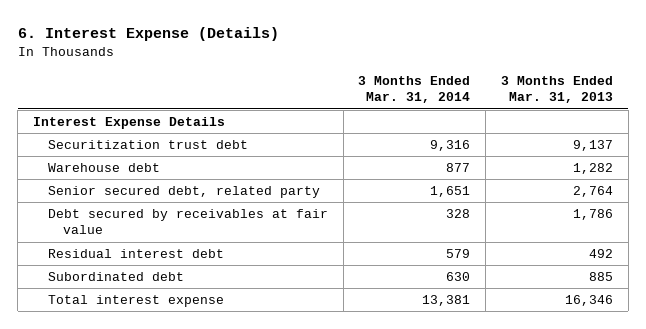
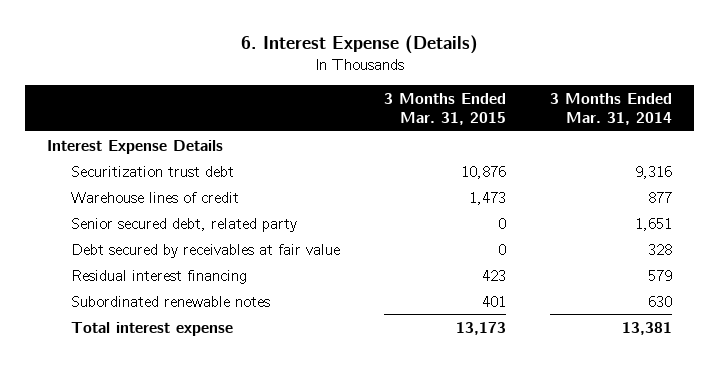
[501,76,614,104] 3 Months Ended Mar. 31, 2013 -> none
none -> [384,92,507,125] 3 Months Ended Mar. 31, 2015
[47,163,160,173] Warehouse debt -> [70,191,239,203] Warehouse lines of credit
[47,249,224,259] Residual interest debt -> [70,269,247,284] Residual interest financing
[47,272,184,282] Subordinated debt -> [70,295,270,307] Subordinated renewable notes

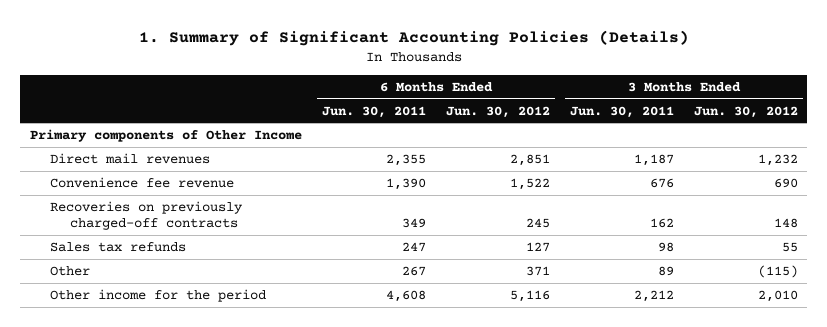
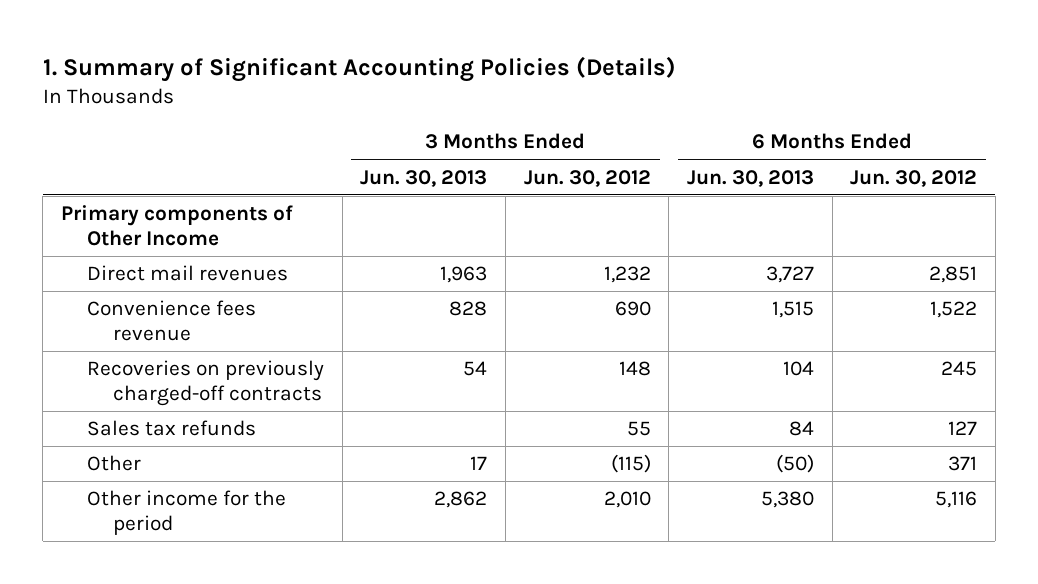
[321,105,426,118] Jun. 30, 2011 -> none
[569,105,674,118] Jun. 30, 2011 -> none
none -> [360,169,488,187] Jun. 30, 2013
none -> [686,169,814,187] Jun. 30, 2013
[50,176,235,188] Convenience fee revenue -> [86,300,256,342] Convenience fees revenue

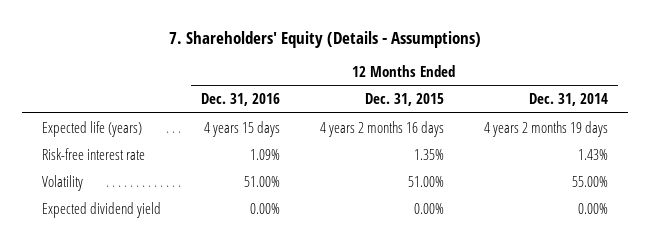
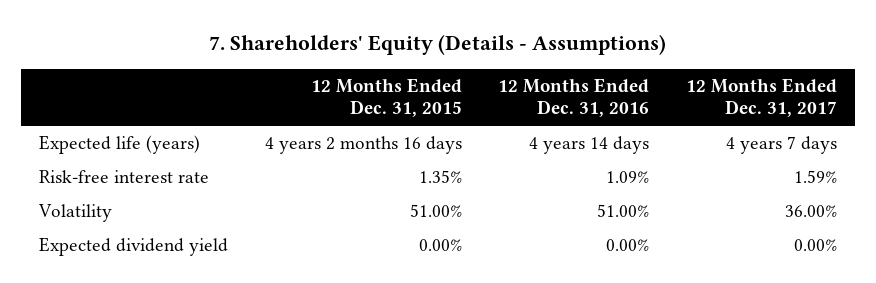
[528,93,608,107] Dec. 31, 2014 -> none
none -> [685,77,837,118] 12 Months Ended Dec. 31, 2017
[203,120,280,137] 4 years 15 days -> [529,135,650,154] 4 years 14 days

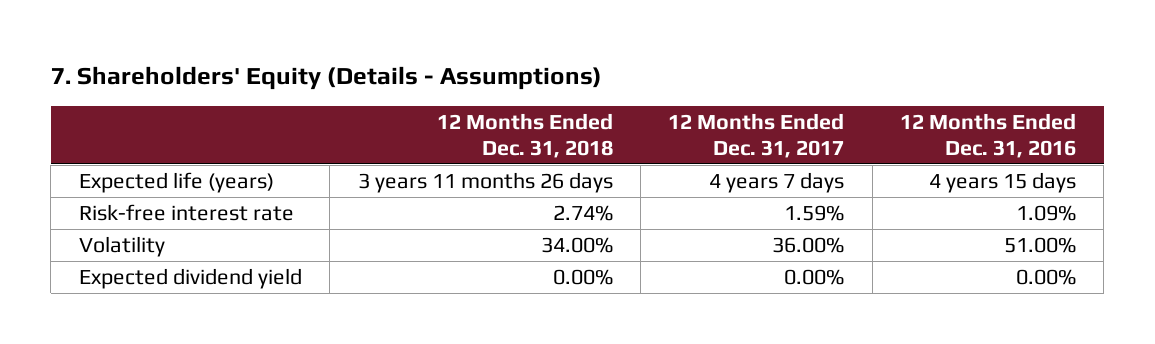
[310,77,462,118] 12 Months Ended Dec. 31, 2015 -> none
none -> [436,112,613,158] 12 Months Ended Dec. 31, 2018
[529,135,650,154] 4 years 14 days -> [928,172,1076,194] 4 years 15 days

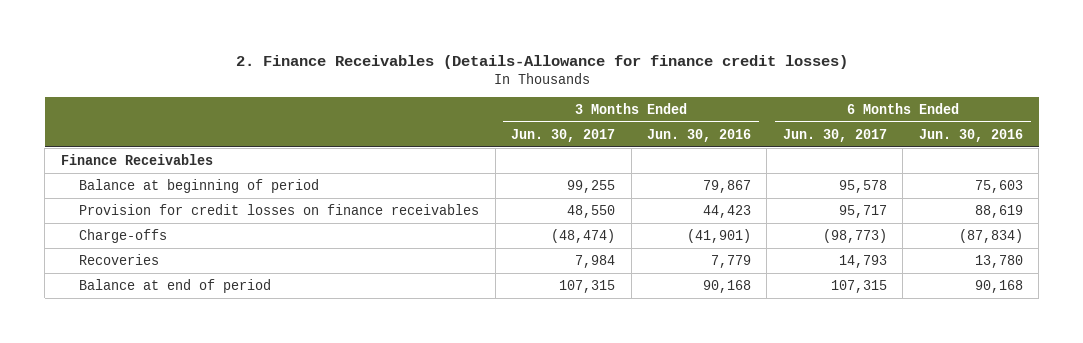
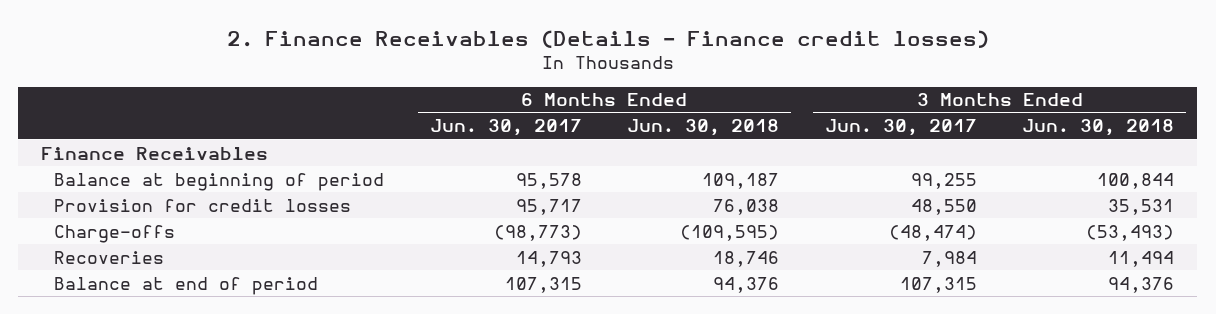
[235,54,848,69] 2. Finance Receivables (Details-Allowance for finance credit losses) -> [226,29,989,48] 2. Finance Receivables (Details - Finance credit losses)
[646,128,751,142] Jun. 30, 2016 -> none
[918,128,1023,142] Jun. 30, 2016 -> none
none -> [627,119,780,137] Jun. 30, 2018
none -> [1022,119,1175,137] Jun. 30, 2018
[79,203,480,215] Provision for credit losses on finance receivables -> [54,198,352,212] Provision for credit losses

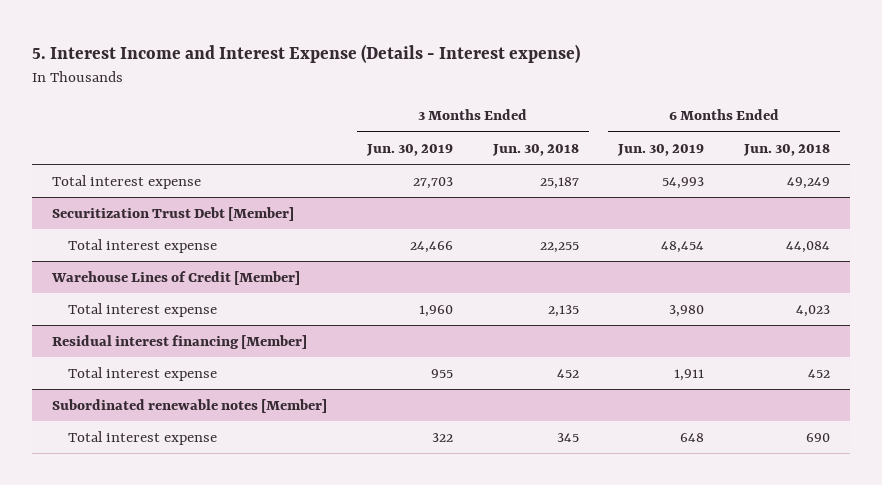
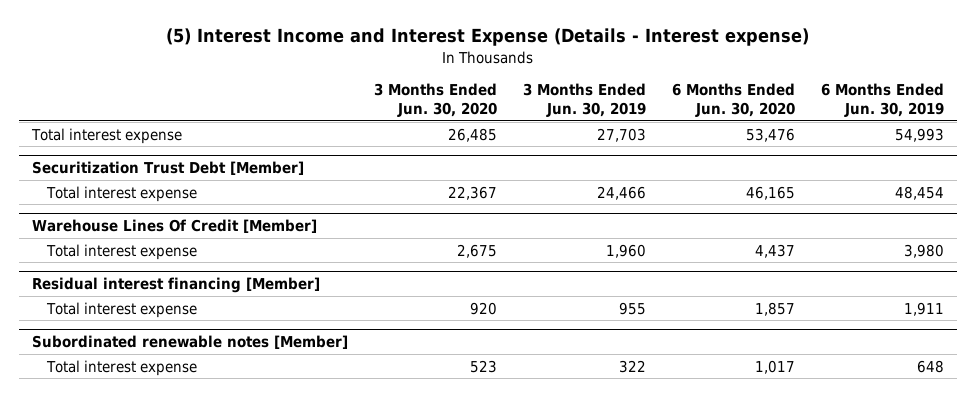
[32,43,581,63] 5. Interest Income and Interest Expense (Details - Interest expense) -> [166,28,810,47] (5) Interest Income and Interest Expense (Details - Interest expense)
[491,143,579,156] Jun. 30, 2018 -> none
[742,143,830,156] Jun. 30, 2018 -> none
none -> [374,83,498,118] 3 Months Ended Jun. 30, 2020
none -> [672,83,796,118] 6 Months Ended Jun. 30, 2020
[51,271,301,286] Warehouse Lines of Credit [Member] -> [31,219,317,234] Warehouse Lines Of Credit [Member]

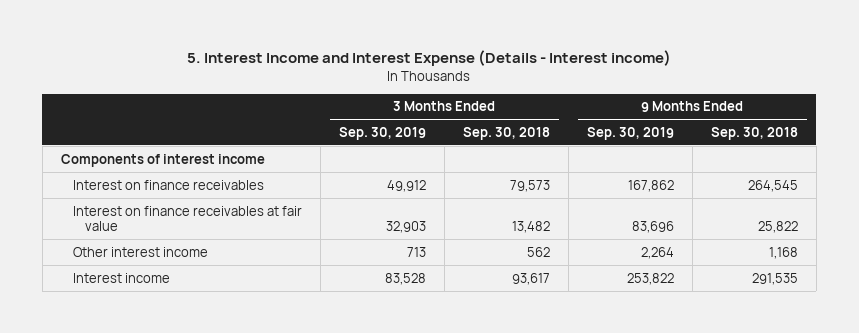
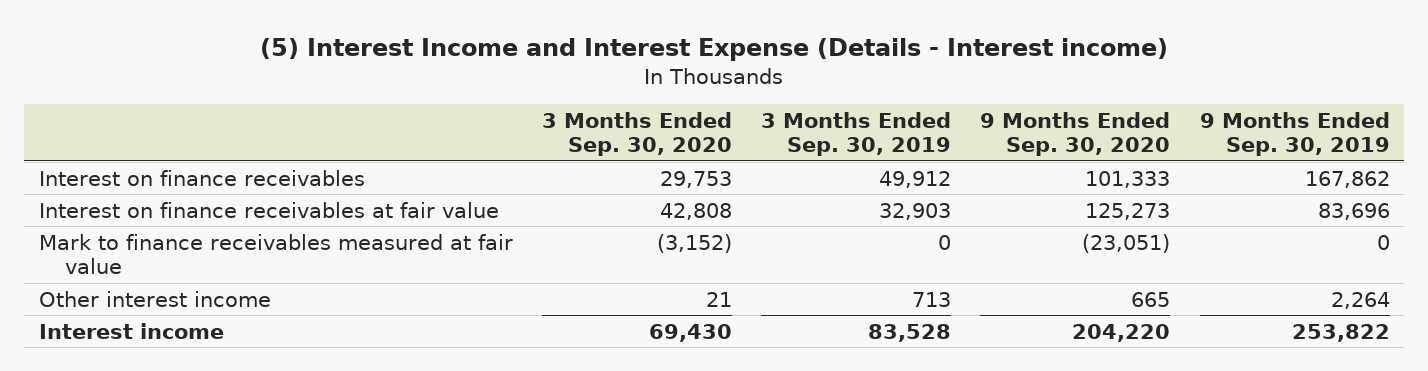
[187,49,672,66] 5. Interest Income and Interest Expense (Details - Interest income) -> [260,38,1169,62] (5) Interest Income and Interest Expense (Details - Interest income)
[462,126,550,140] Sep. 30, 2018 -> none
[710,126,798,140] Sep. 30, 2018 -> none
none -> [542,111,733,157] 3 Months Ended Sep. 30, 2020
none -> [980,111,1171,157] 9 Months Ended Sep. 30, 2020
[60,153,265,167] Components of interest income -> none
none -> [38,233,513,275] Mark to finance receivables measured at fair value

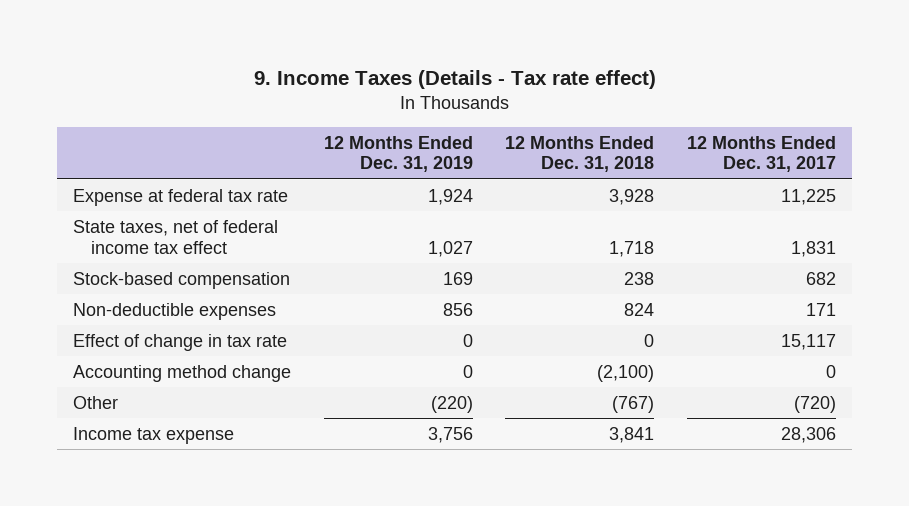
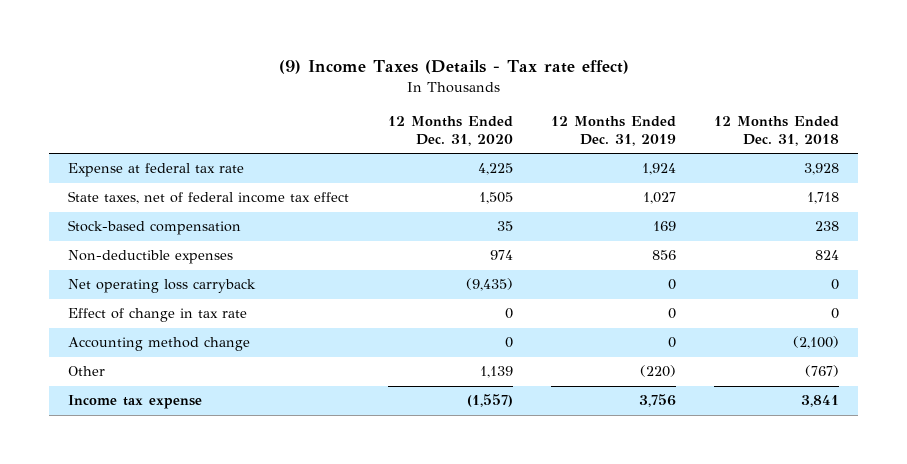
[253,69,656,89] 9. Income Taxes (Details - Tax rate effect) -> [278,60,629,75] (9) Income Taxes (Details - Tax rate effect)
[686,135,836,173] 12 Months Ended Dec. 31, 2017 -> none
none -> [387,115,513,146] 12 Months Ended Dec. 31, 2020
none -> [68,279,257,294] Net operating loss carryback

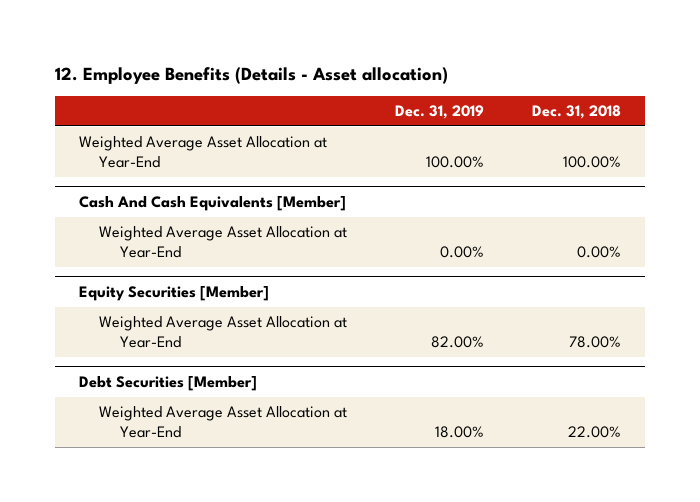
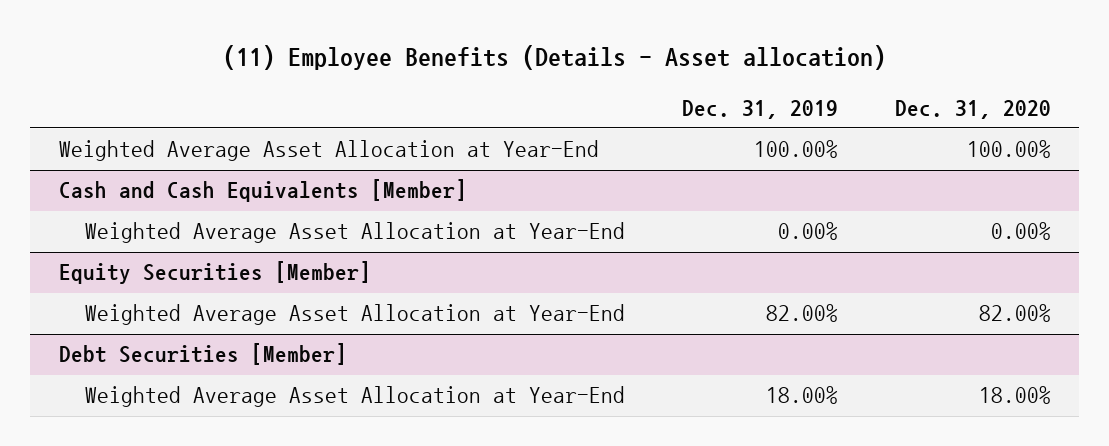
[54,66,448,84] 12. Employee Benefits (Details - Asset allocation) -> [222,44,886,70] (11) Employee Benefits (Details - Asset allocation)
[532,105,622,120] Dec. 31, 2018 -> none
none -> [894,99,1051,119] Dec. 31, 2020
[78,196,346,212] Cash And Cash Equivalents [Member] -> [58,179,467,203] Cash and Cash Equivalents [Member]

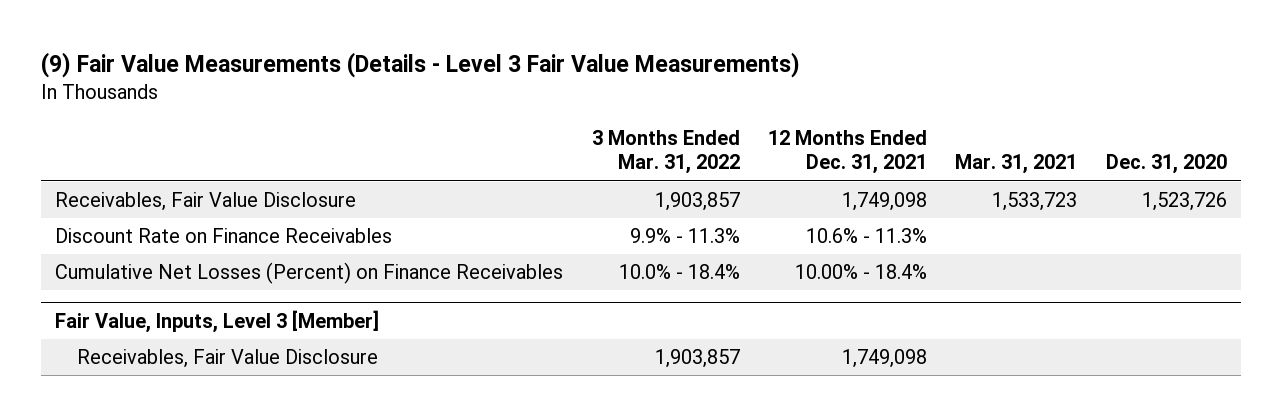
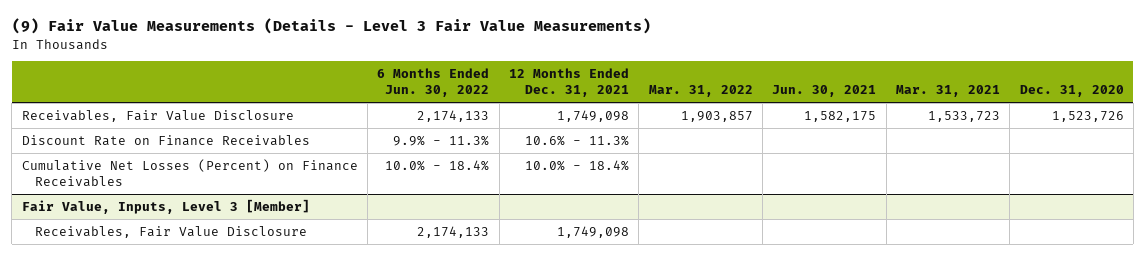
[591,129,740,175] 3 Months Ended Mar. 31, 2022 -> none
none -> [377,68,490,98] 6 Months Ended Jun. 30, 2022
none -> [648,85,753,98] Mar. 31, 2022
none -> [772,85,877,98] Jun. 30, 2021
[794,264,927,280] 10.00% - 18.4% -> [524,159,629,171] 10.0% - 18.4%

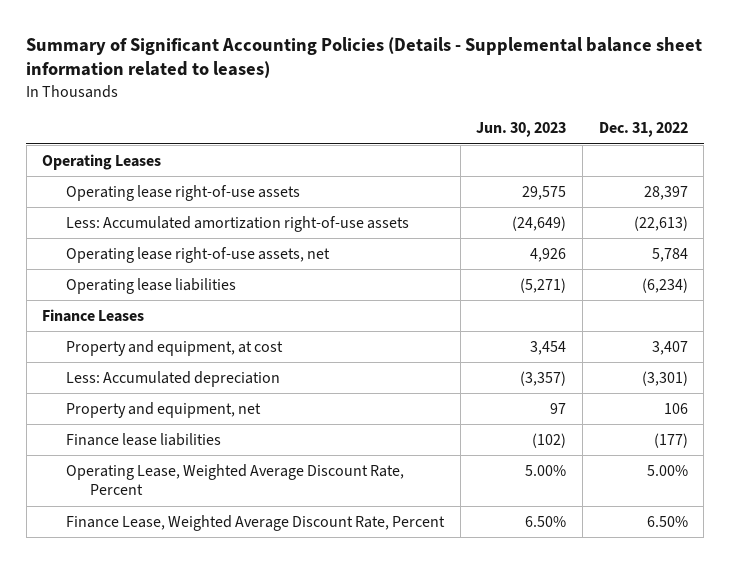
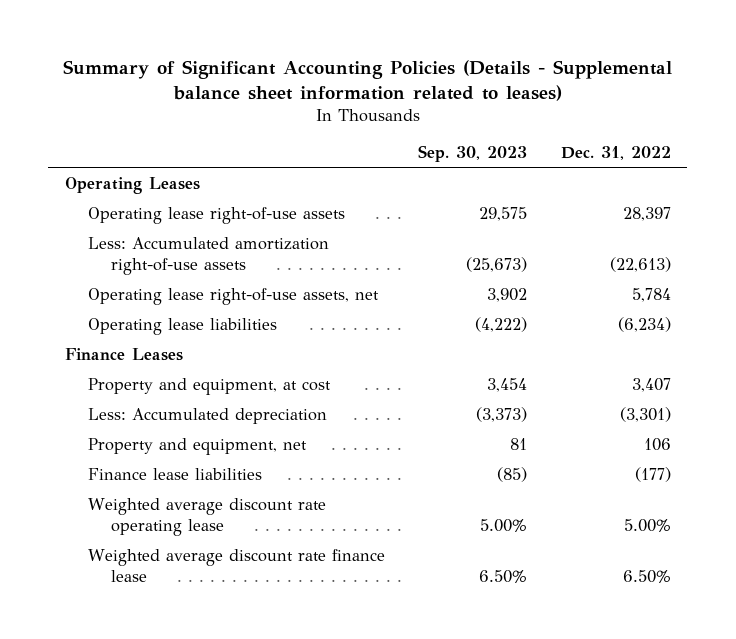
[476,122,567,138] Jun. 30, 2023 -> none
none -> [418,145,528,163] Sep. 30, 2023
[66,463,405,496] Operating Lease, Weighted Average Discount Rate, Percent -> [88,497,327,536] Weighted average discount rate operating lease
[66,514,446,531] Finance Lease, Weighted Average Discount Rate, Percent -> [88,548,386,582] Weighted average discount rate finance lease

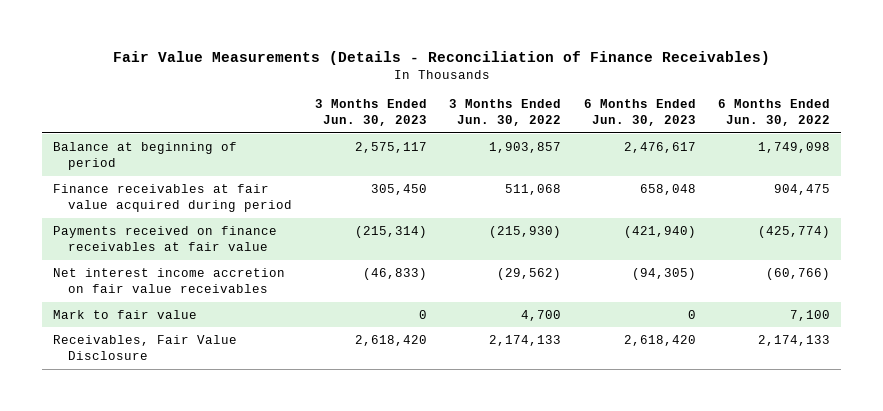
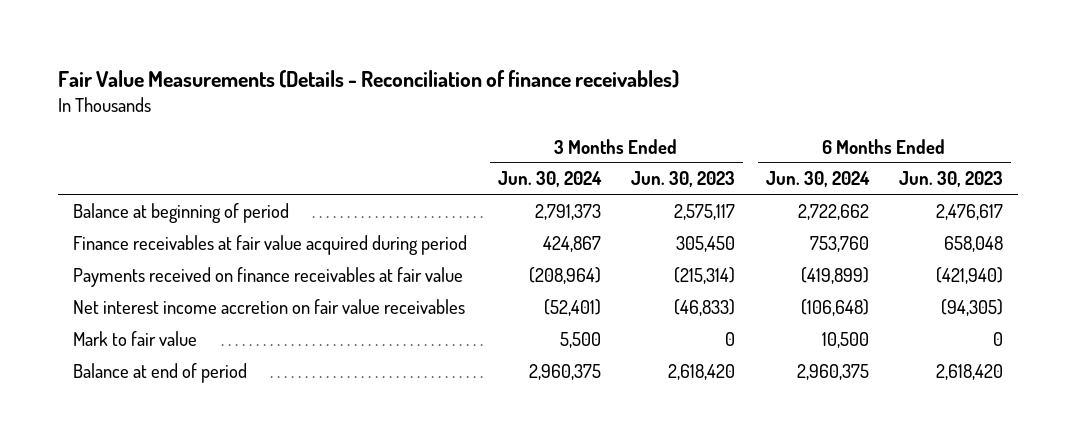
[112,50,770,65] Fair Value Measurements (Details - Reconciliation of Finance Receivables) -> [58,70,680,89] Fair Value Measurements (Details - Reconciliation of finance receivables)
[449,98,562,127] 3 Months Ended Jun. 30, 2022 -> none
[717,98,830,127] 6 Months Ended Jun. 30, 2022 -> none
none -> [497,171,602,188] Jun. 30, 2024
none -> [765,171,870,188] Jun. 30, 2024
[53,334,238,360] Receivables, Fair Value Disclosure -> [73,362,248,383] Balance at end of period

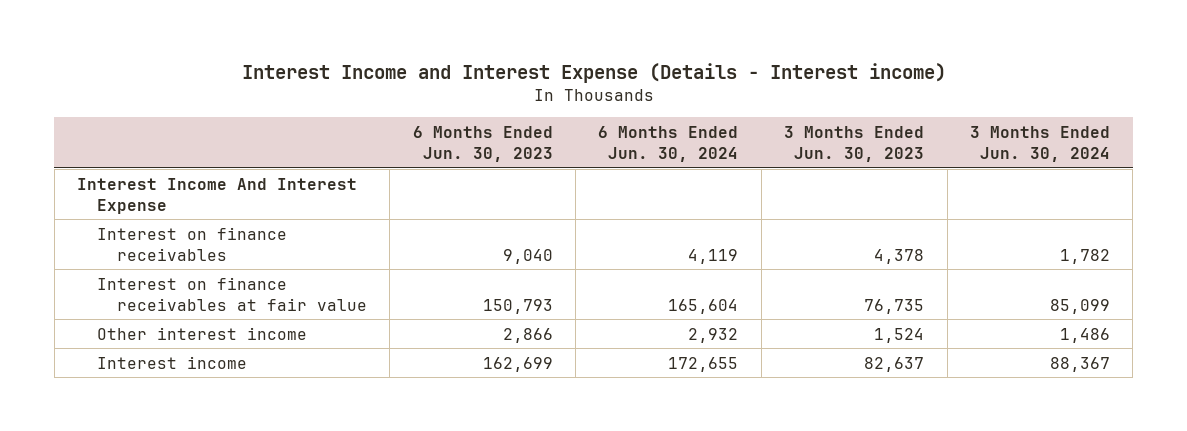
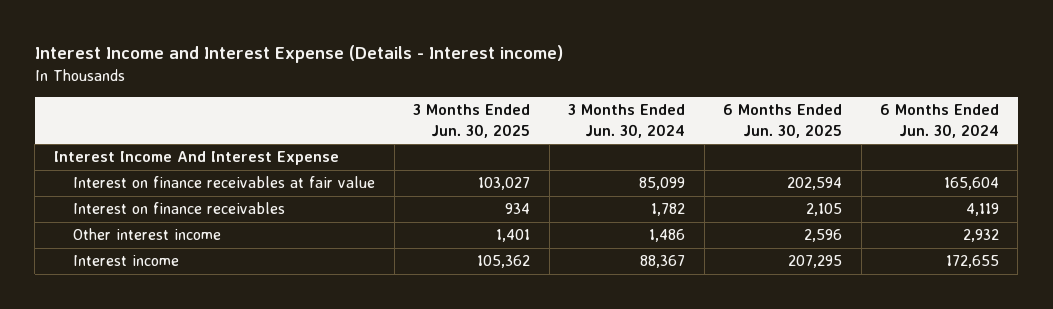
[412,126,553,162] 6 Months Ended Jun. 30, 2023 -> none
[784,126,925,162] 3 Months Ended Jun. 30, 2023 -> none
none -> [413,104,531,138] 3 Months Ended Jun. 30, 2025
none -> [723,104,843,138] 6 Months Ended Jun. 30, 2025
[97,226,288,261] Interest on finance receivables -> [73,202,286,215] Interest on finance receivables

